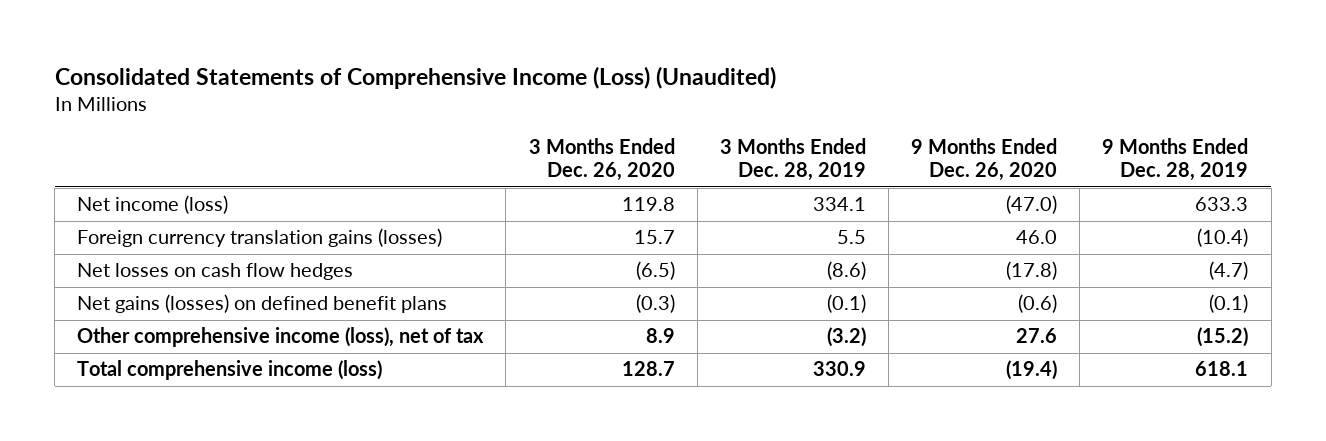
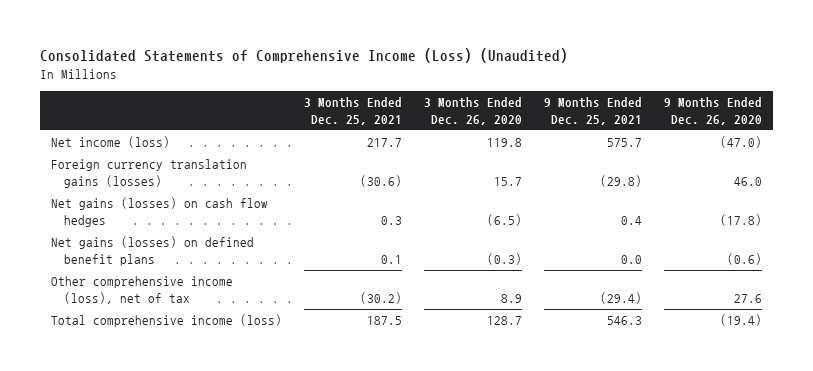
[719,138,866,182] 3 Months Ended Dec. 28, 2019 -> none
[1102,138,1249,182] 9 Months Ended Dec. 28, 2019 -> none
none -> [303,97,402,125] 3 Months Ended Dec. 25, 2021
none -> [543,97,642,125] 9 Months Ended Dec. 25, 2021
[77,263,354,281] Net losses on cash flow hedges -> [50,197,268,227] Net gains (losses) on cash flow hedges

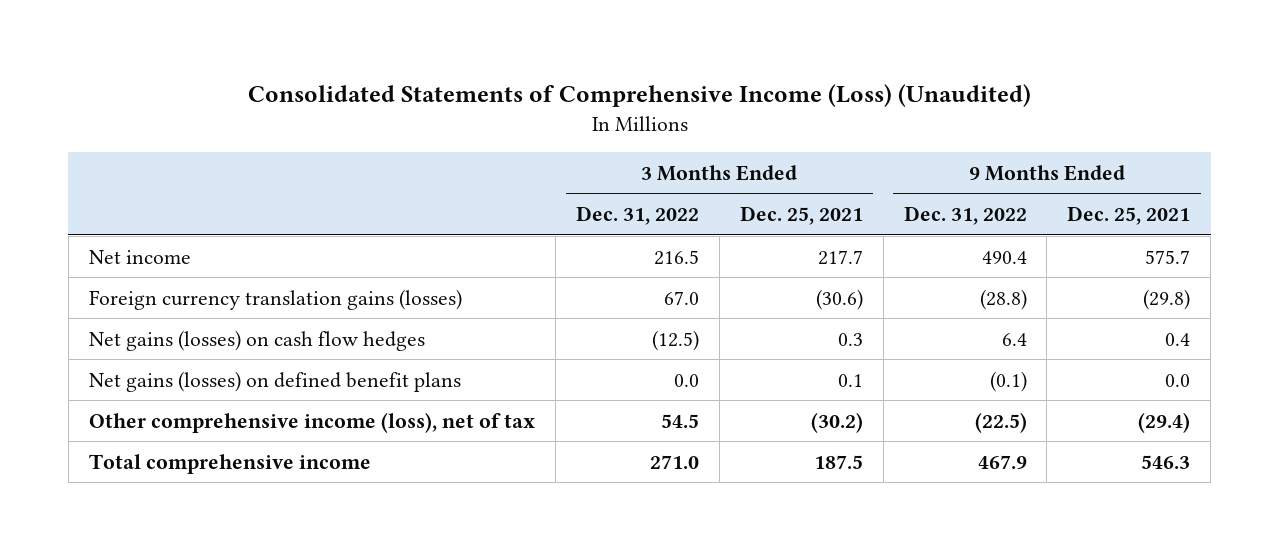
[423,97,522,125] 3 Months Ended Dec. 26, 2020 -> none
[663,97,762,125] 9 Months Ended Dec. 26, 2020 -> none
none -> [575,206,699,226] Dec. 31, 2022
none -> [903,206,1027,226] Dec. 31, 2022
[50,136,170,149] Net income (loss) -> [88,249,191,264] Net income
[50,314,282,328] Total comprehensive income (loss) -> [88,453,371,474] Total comprehensive income

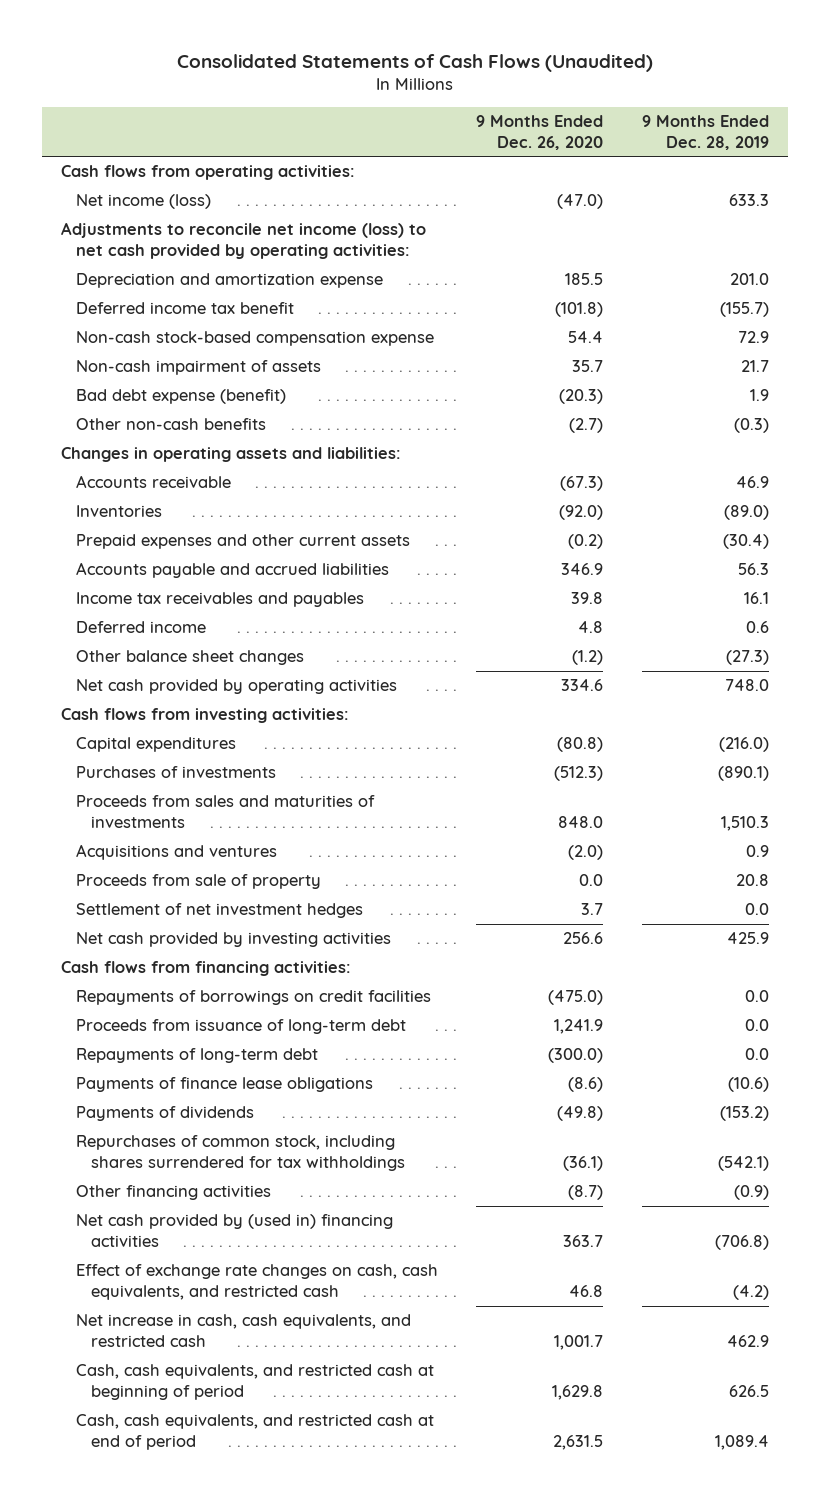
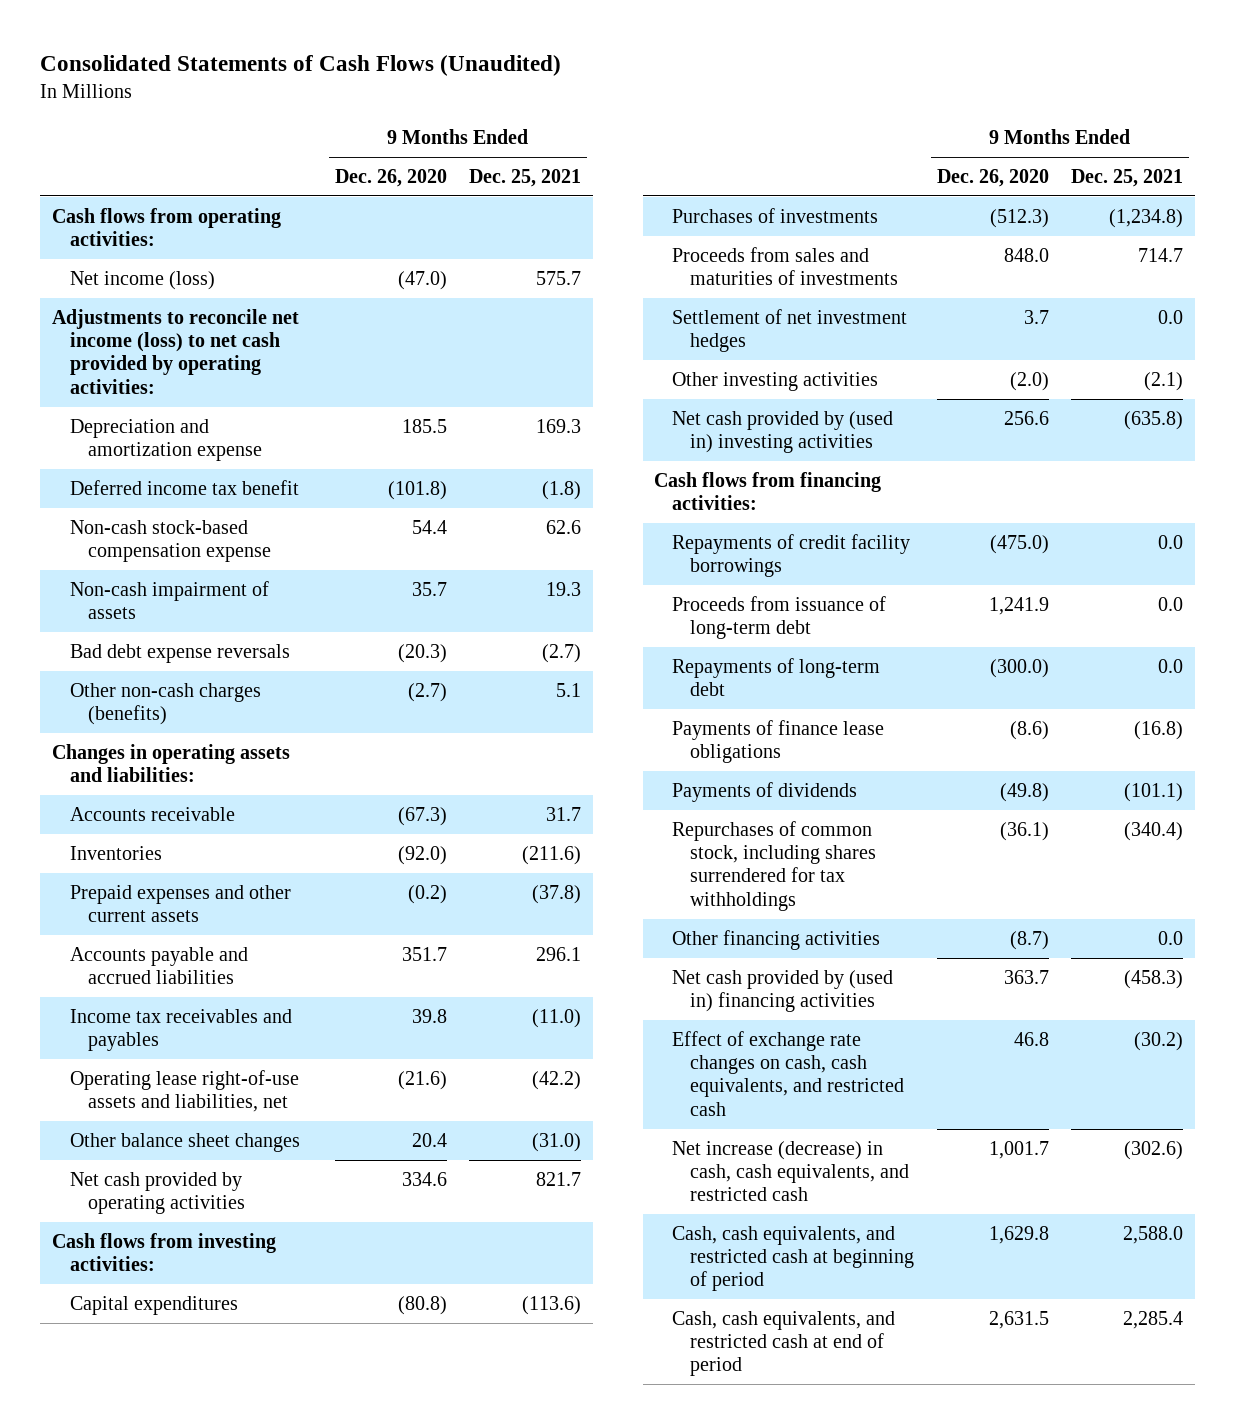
[641,114,769,150] 9 Months Ended Dec. 28, 2019 -> none
none -> [469,168,582,187] Dec. 25, 2021
[75,389,286,405] Bad debt expense (benefit) -> [69,643,290,663] Bad debt expense reversals
[75,418,266,431] Other non-cash benefits -> [69,682,261,726] Other non-cash charges (benefits)
[561,563,604,576] 346.9 -> [401,946,447,961] 351.7
[75,621,206,634] Deferred income -> none
none -> [69,1069,299,1113] Operating lease right-of-use assets and liabilities, net
[572,650,604,666] (1.2) -> [411,1132,447,1147] 20.4
[75,844,277,861] Acquisitions and ventures -> none
[75,874,321,890] Proceeds from sale of property -> none
none -> [671,371,878,391] Other investing activities
[75,932,391,948] Net cash provided by investing activities -> [671,410,893,454] Net cash provided by (used in) investing activities
[75,990,431,1006] Repayments of borrowings on credit facilities -> [671,533,910,578] Repayments of credit facility borrowings
[75,1314,411,1348] Net increase in cash, cash equivalents, and restricted cash -> [671,1140,909,1202] Net increase (decrease) in cash, cash equivalents, and restricted cash

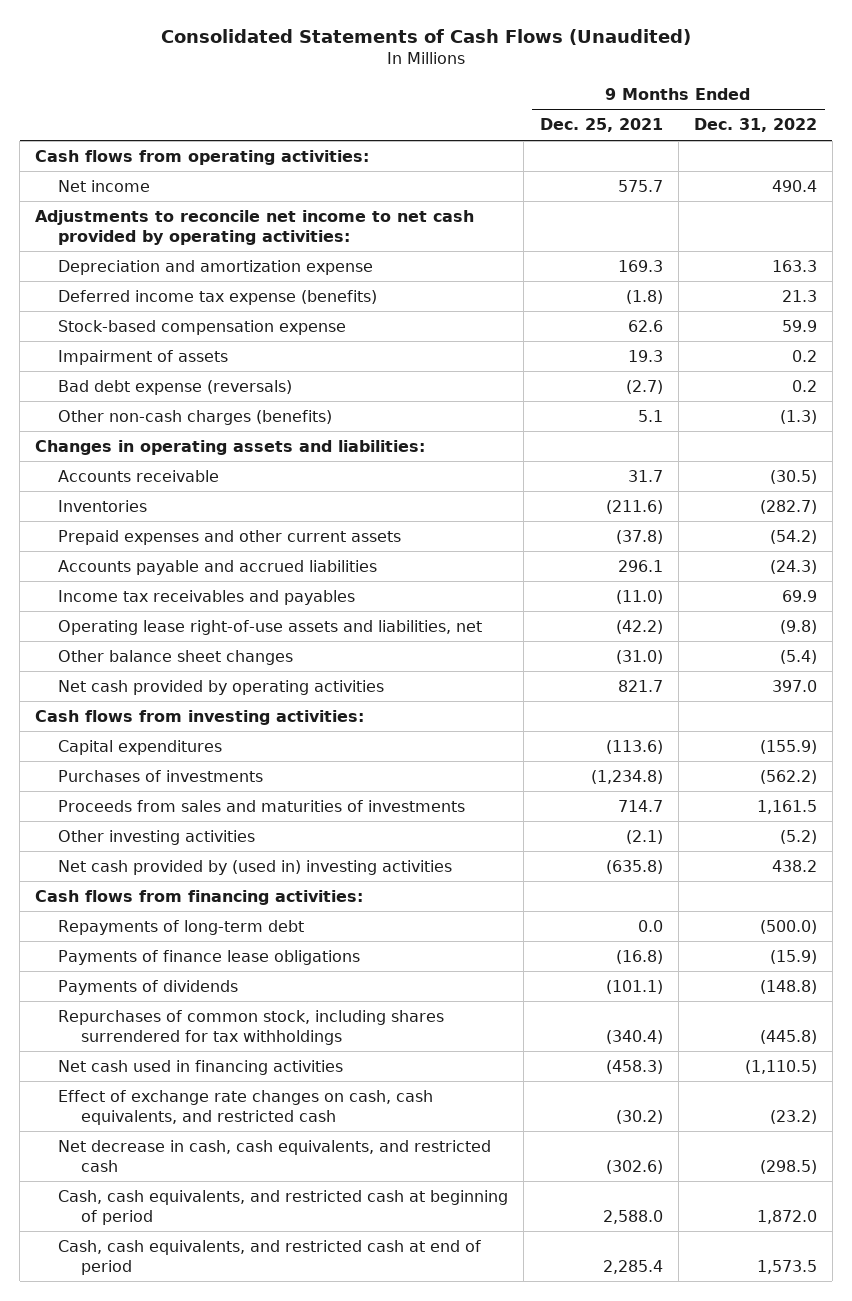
[334,168,447,187] Dec. 26, 2020 -> none
none -> [693,118,817,133] Dec. 31, 2022
[69,270,215,290] Net income (loss) -> [58,179,151,192] Net income
[51,308,299,394] Adjustments to reconcile net income (loss) to net cash provided by operating activities: -> [35,209,475,245] Adjustments to reconcile net income to net cash provided by operating activities:
[69,479,299,495] Deferred income tax benefit -> [58,289,378,305] Deferred income tax expense (benefits)
[69,519,271,563] Non-cash stock-based compensation expense -> [58,319,347,335] Stock-based compensation expense
[69,580,269,620] Non-cash impairment of assets -> [58,349,229,365] Impairment of assets
[69,643,290,663] Bad debt expense reversals -> [58,379,293,395] Bad debt expense (reversals)
[671,308,907,353] Settlement of net investment hedges -> none
[671,533,910,578] Repayments of credit facility borrowings -> none
[671,595,886,640] Proceeds from issuance of long-term debt -> none
[671,929,880,950] Other financing activities -> none
[671,969,893,1013] Net cash provided by (used in) financing activities -> [58,1059,344,1075] Net cash used in financing activities
[671,1140,909,1202] Net increase (decrease) in cash, cash equivalents, and restricted cash -> [58,1139,492,1172] Net decrease in cash, cash equivalents, and restricted cash

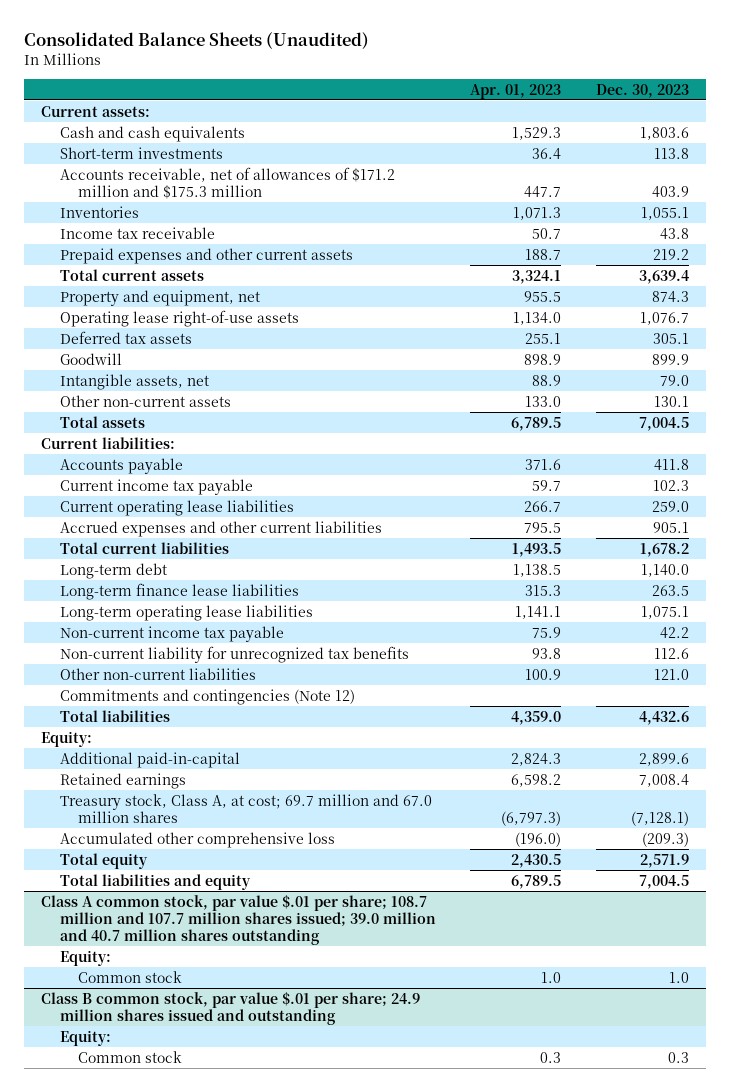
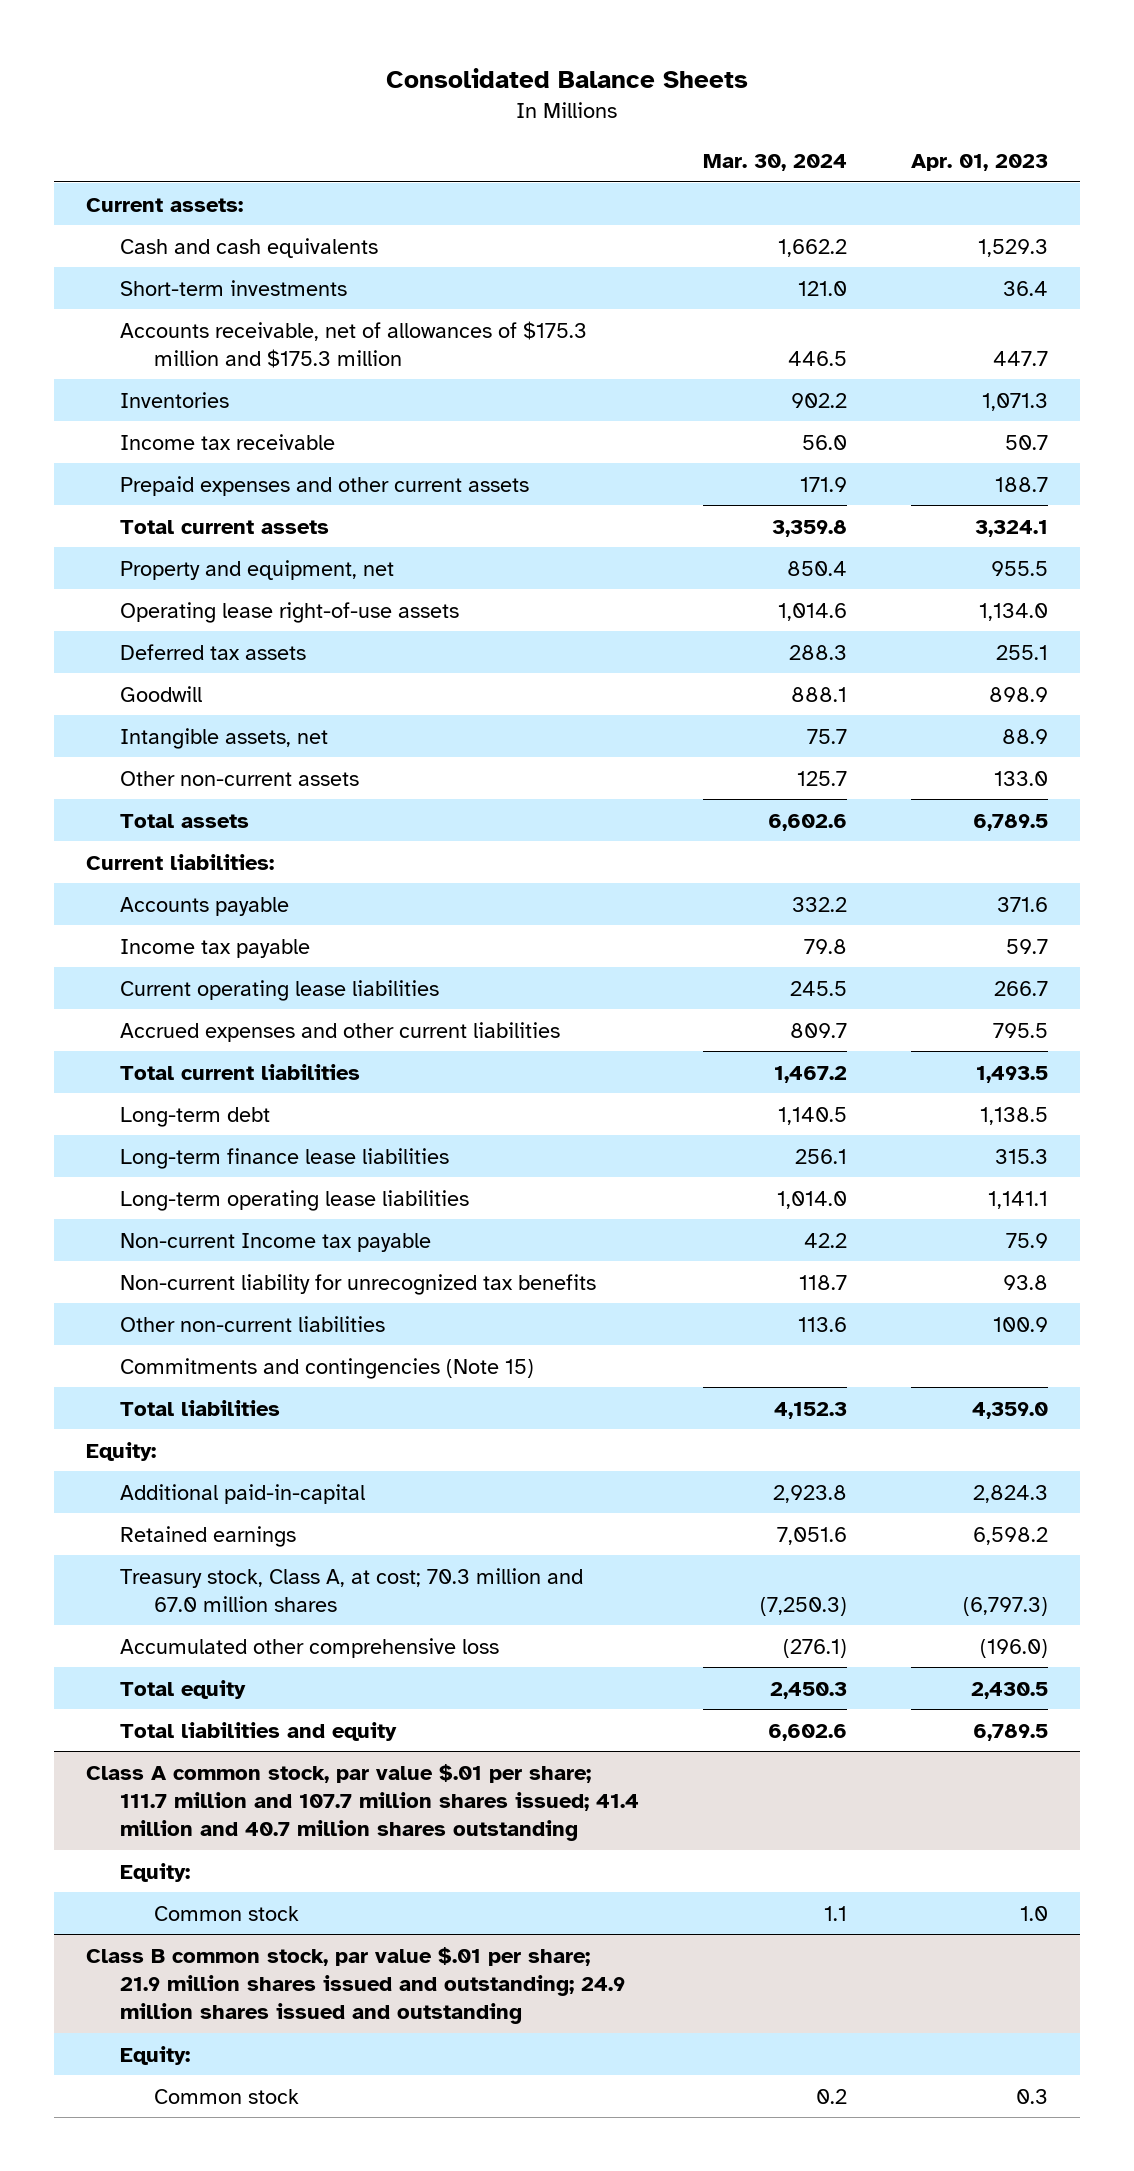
[23,31,369,49] Consolidated Balance Sheets (Unaudited) -> [386,67,749,88] Consolidated Balance Sheets
[595,83,689,98] Dec. 30, 2023 -> none
none -> [703,154,848,172] Mar. 30, 2024
[59,166,395,199] Accounts receivable, net of allowances of $171.2 million and $175.3 million -> [119,320,587,368] Accounts receivable, net of allowances of $175.3 million and $175.3 million
[59,478,253,495] Current income tax payable -> [119,938,310,958] Income tax payable
[59,625,284,642] Non-current income tax payable -> [119,1232,431,1252] Non-current Income tax payable
[59,688,355,705] Commitments and contingencies (Note 12) -> [119,1357,534,1379] Commitments and contingencies (Note 15)
[59,793,432,823] Treasury stock, Class A, at cost; 69.7 million and 67.0 million shares -> [119,1567,583,1612] Treasury stock, Class A, at cost; 70.3 million and 67.0 million shares
[41,894,436,945] Class A common stock, par value $.01 per share; 108.7 million and 107.7 million shares issued; 39.0 million and 40.7 million shares outstanding -> [85,1763,639,1842] Class A common stock, par value $.01 per share; 111.7 million and 107.7 million shares issued; 41.4 million and 40.7 million shares outstanding
[41,991,421,1025] Class B common stock, par value $.01 per share; 24.9 million shares issued and outstanding -> [85,1946,625,2025] Class B common stock, par value $.01 per share; 21.9 million shares issued and outstanding; 24.9 million shares issued and outstanding

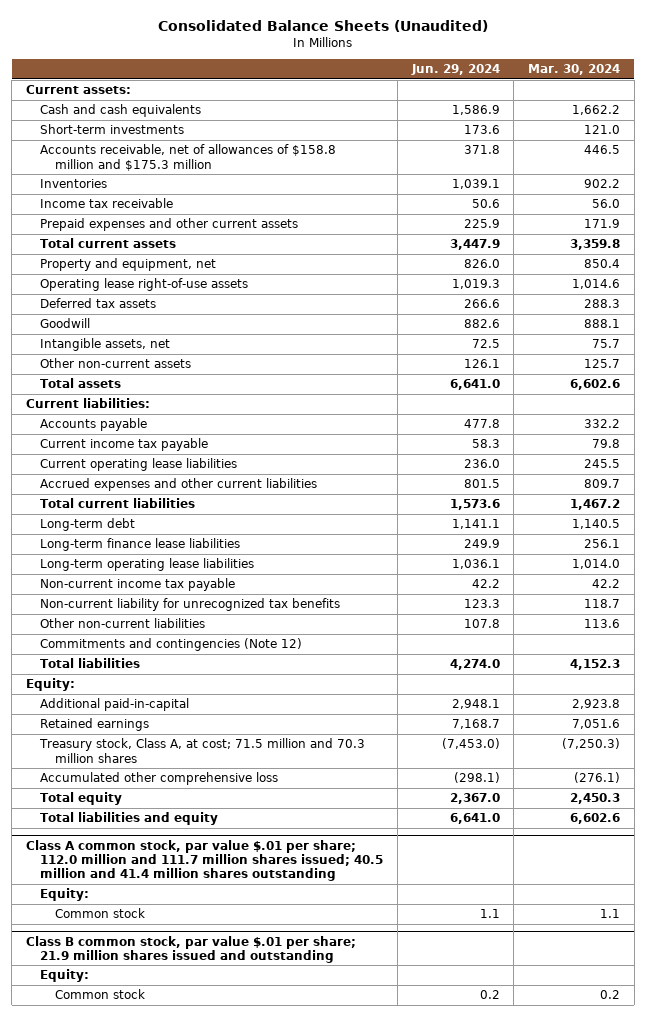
[386,67,749,88] Consolidated Balance Sheets -> [158,19,489,32] Consolidated Balance Sheets (Unaudited)
[911,154,1049,172] Apr. 01, 2023 -> none
none -> [410,64,500,76] Jun. 29, 2024
[119,320,587,368] Accounts receivable, net of allowances of $175.3 million and $175.3 million -> [40,144,337,171] Accounts receivable, net of allowances of $158.8 million and $175.3 million
[119,938,310,958] Income tax payable -> [40,438,209,452] Current income tax payable
[119,1232,431,1252] Non-current Income tax payable -> [40,578,236,592] Non-current income tax payable
[119,1357,534,1379] Commitments and contingencies (Note 15) -> [40,638,303,652] Commitments and contingencies (Note 12)
[119,1567,583,1612] Treasury stock, Class A, at cost; 70.3 million and 67.0 million shares -> [39,738,366,763] Treasury stock, Class A, at cost; 71.5 million and 70.3 million shares
[85,1763,639,1842] Class A common stock, par value $.01 per share; 111.7 million and 107.7 million shares issued; 41.4 million and 40.7 million shares outstanding -> [26,839,384,882] Class A common stock, par value $.01 per share; 112.0 million and 111.7 million shares issued; 40.5 million and 41.4 million shares outstanding
[85,1946,625,2025] Class B common stock, par value $.01 per share; 21.9 million shares issued and outstanding; 24.9 million shares issued and outstanding -> [26,935,357,963] Class B common stock, par value $.01 per share; 21.9 million shares issued and outstanding

